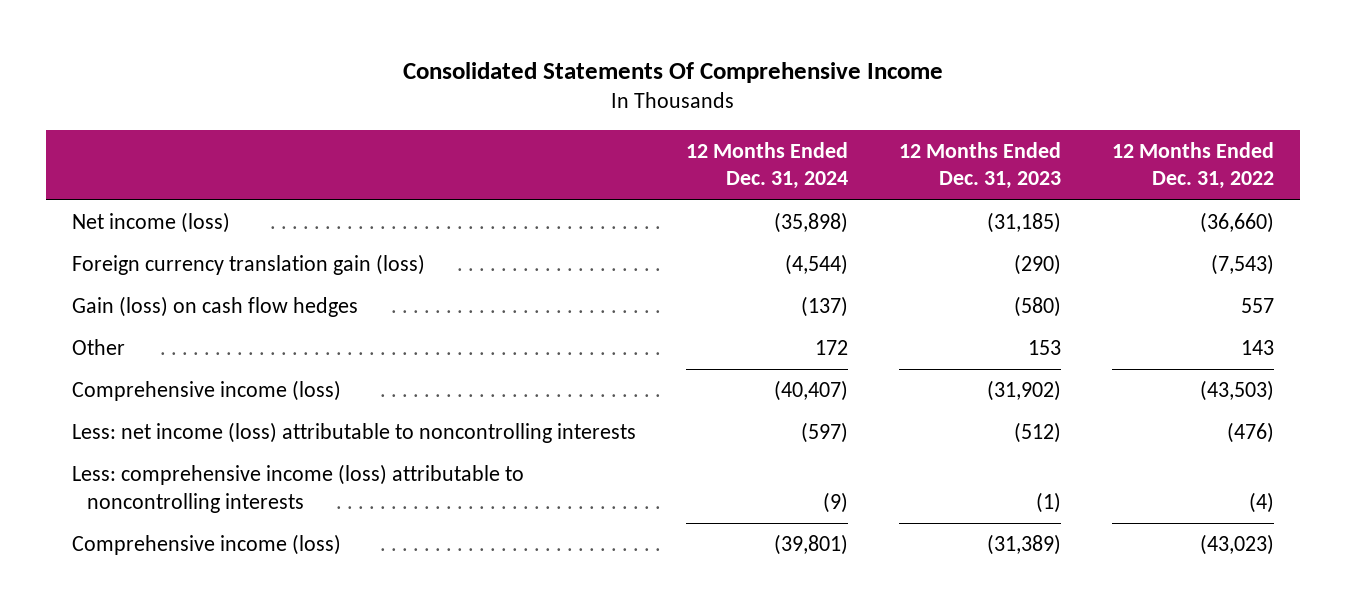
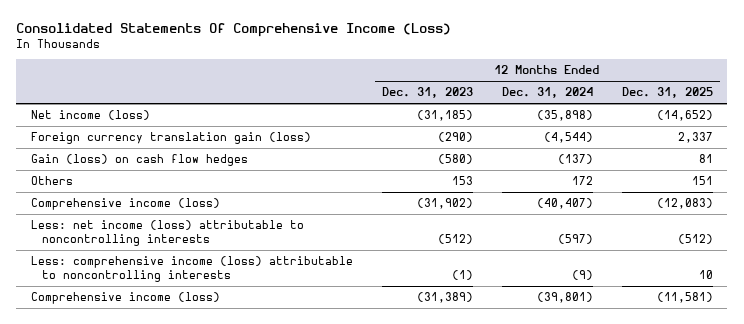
[402,62,943,84] Consolidated Statements Of Comprehensive Income -> [16,23,452,38] Consolidated Statements Of Comprehensive Income (Loss)
[1112,141,1275,190] 12 Months Ended Dec. 31, 2022 -> none
none -> [621,87,713,99] Dec. 31, 2025
[71,339,125,356] Other -> [30,176,73,186] Others

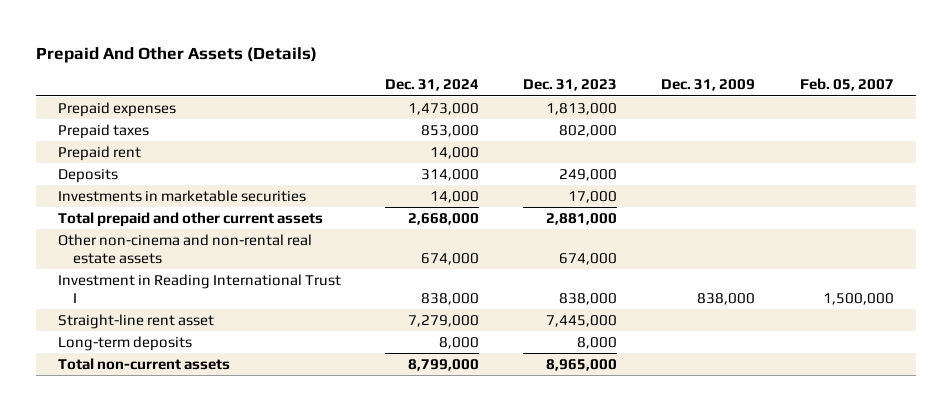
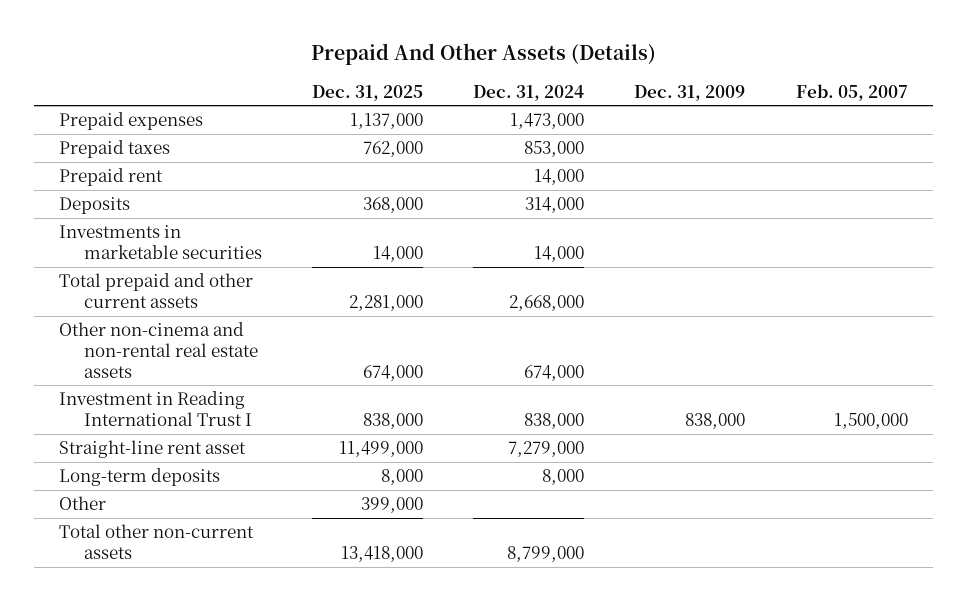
[523,79,618,92] Dec. 31, 2023 -> none
none -> [312,84,424,101] Dec. 31, 2025
none -> [59,496,107,511] Other
[57,357,230,370] Total non-current assets -> [59,524,255,559] Total other non-current assets

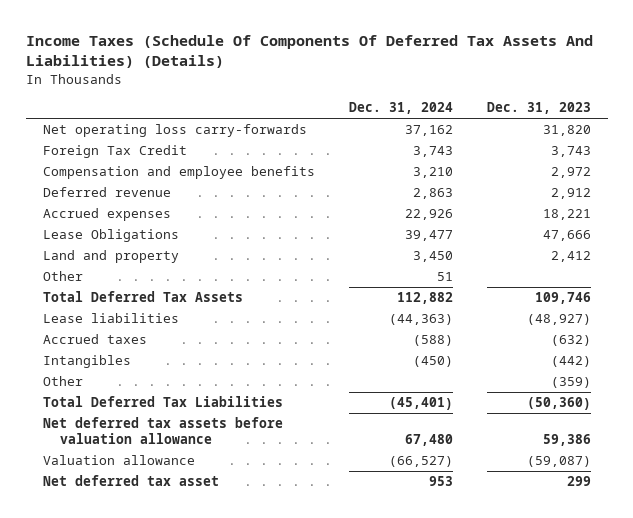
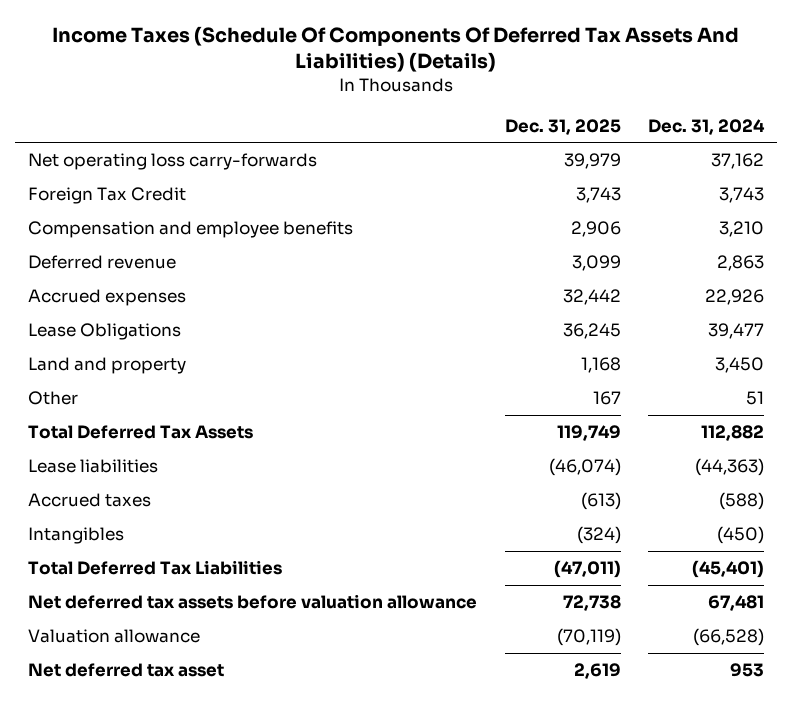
[486,102,591,115] Dec. 31, 2023 -> none
none -> [504,118,621,135] Dec. 31, 2025
[42,376,83,387] Other -> none
[404,434,453,447] 67,480 -> [707,595,764,612] 67,481
[388,456,453,468] (66,527) -> [692,628,764,647] (66,528)

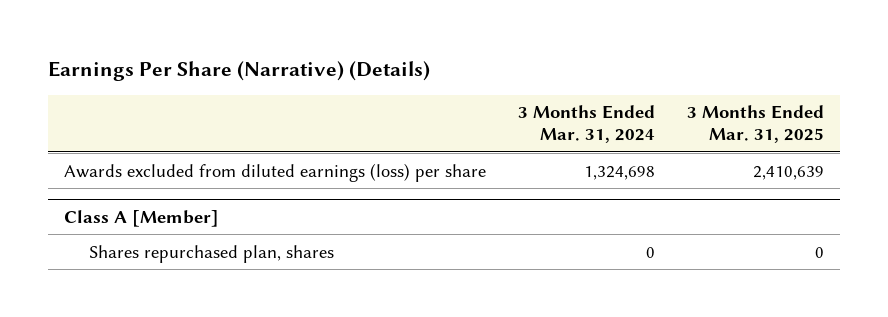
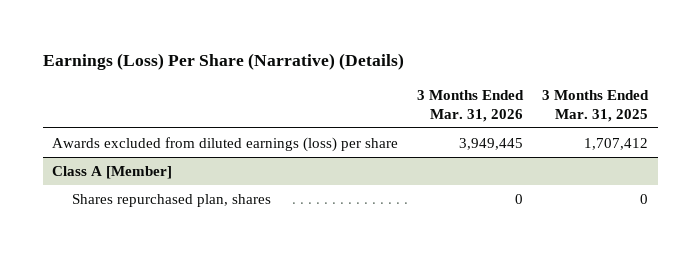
[48,61,431,82] Earnings Per Share (Narrative) (Details) -> [42,52,404,70] Earnings (Loss) Per Share (Narrative) (Details)
[517,105,655,144] 3 Months Ended Mar. 31, 2024 -> none
none -> [417,89,525,122] 3 Months Ended Mar. 31, 2026
[752,165,824,180] 2,410,639 -> [584,137,649,150] 1,707,412

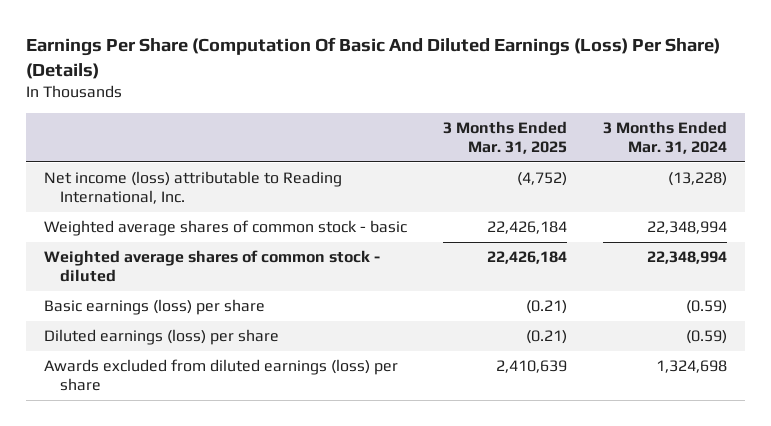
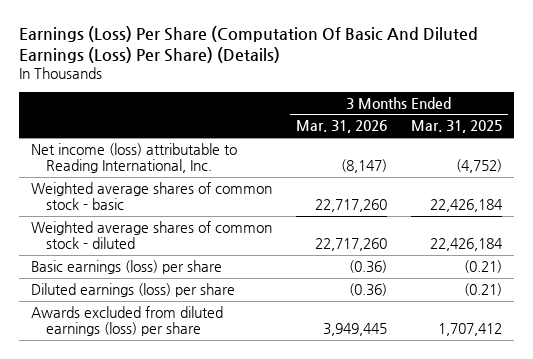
[25,36,720,79] Earnings Per Share (Computation Of Basic And Diluted Earnings (Loss) Per Share) (Details) -> [18,26,478,64] Earnings (Loss) Per Share (Computation Of Basic And Diluted Earnings (Loss) Per Share) (Details)
[603,121,728,155] 3 Months Ended Mar. 31, 2024 -> none
none -> [295,120,387,134] Mar. 31, 2026
[496,360,568,374] 2,410,639 -> [437,322,502,336] 1,707,412

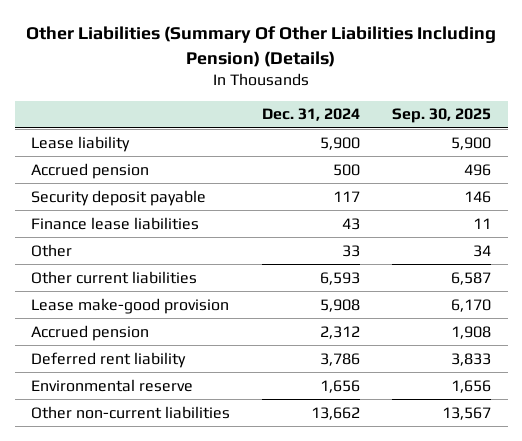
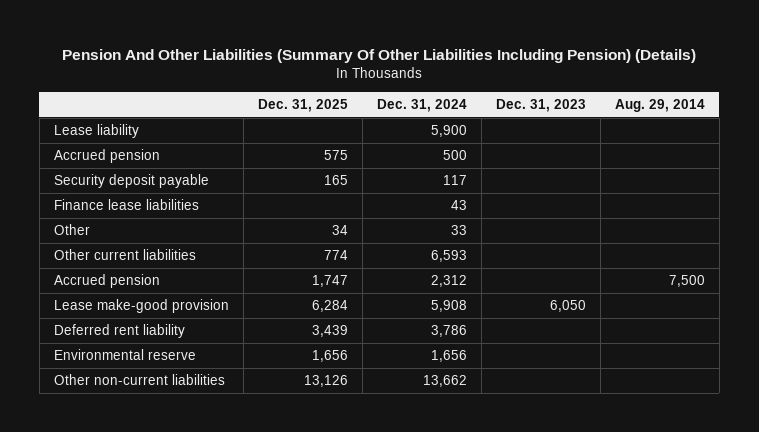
[26,26,497,67] Other Liabilities (Summary Of Other Liabilities Including Pension) (Details) -> [62,49,697,64] Pension And Other Liabilities (Summary Of Other Liabilities Including Pension) (Details)
[392,108,492,124] Sep. 30, 2025 -> none
none -> [257,98,348,112] Dec. 31, 2025
none -> [495,98,586,112] Dec. 31, 2023
none -> [614,98,705,112] Aug. 29, 2014
[31,297,230,314] Lease make-good provision -> [53,298,229,313] Lease make-good provision

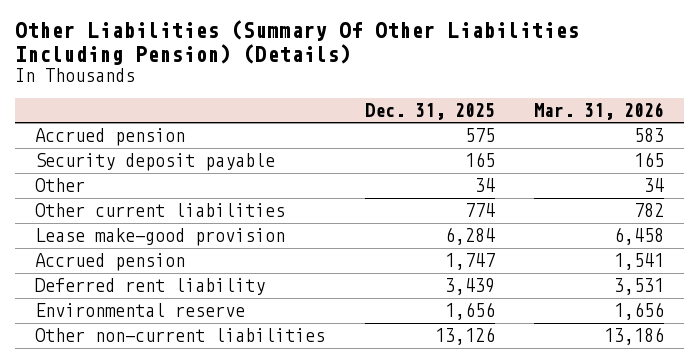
[62,49,697,64] Pension And Other Liabilities (Summary Of Other Liabilities Including Pension) (Details) -> [14,20,579,65] Other Liabilities (Summary Of Other Liabilities Including Pension) (Details)
[376,98,467,112] Dec. 31, 2024 -> none
[495,98,586,112] Dec. 31, 2023 -> none
[614,98,705,112] Aug. 29, 2014 -> none
none -> [534,101,665,120] Mar. 31, 2026
[53,123,139,138] Lease liability -> none
[53,198,199,210] Finance lease liabilities -> none
[53,273,160,288] Accrued pension -> [34,253,185,272] Accrued pension

